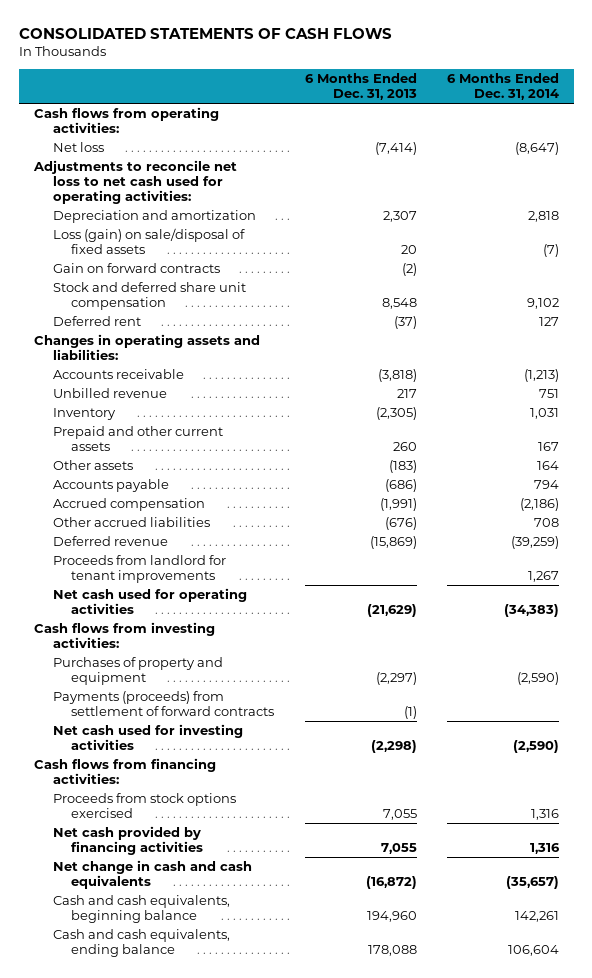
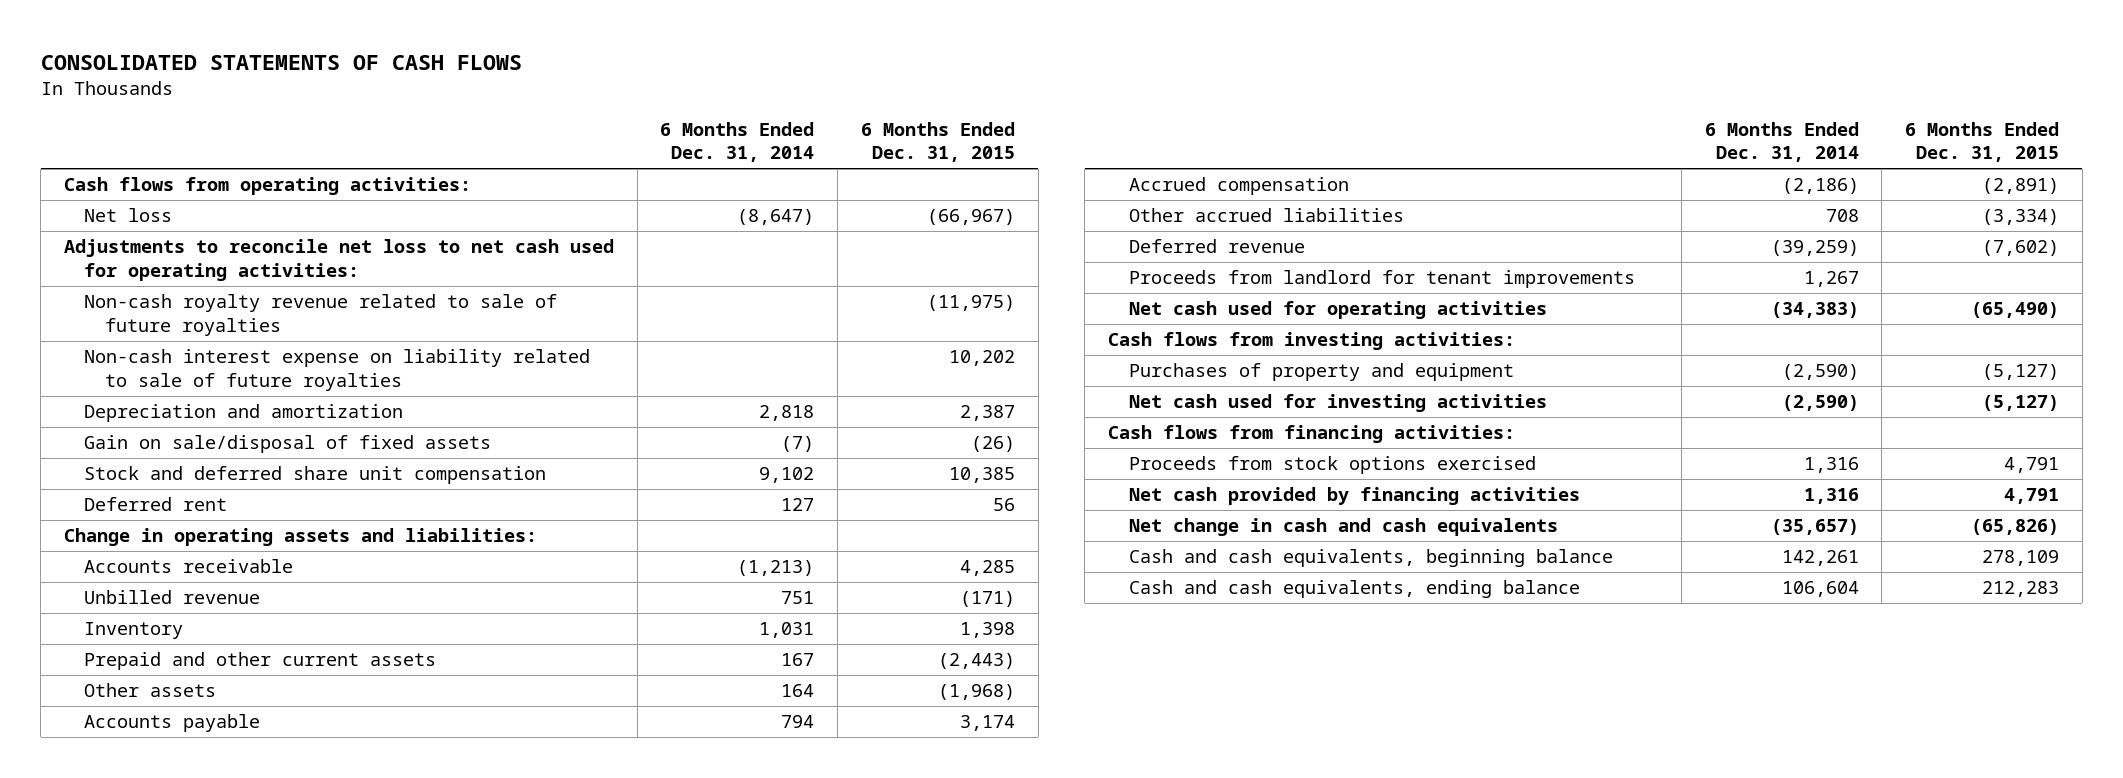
[304,73,417,101] 6 Months Ended Dec. 31, 2013 -> none
none -> [860,121,1015,163] 6 Months Ended Dec. 31, 2015
none -> [84,294,558,337] Non-cash royalty revenue related to sale of future royalties
none -> [84,349,591,392] Non-cash interest expense on liability related to sale of future royalties
[52,263,220,274] Gain on forward contracts -> none
[52,228,245,255] Loss (gain) on sale/disposal of fixed assets -> [84,435,492,454] Gain on sale/disposal of fixed assets
[33,334,260,361] Changes in operating assets and liabilities: -> [63,528,537,547] Change in operating assets and liabilities:
[52,691,275,717] Payments (proceeds) from settlement of forward contracts -> none

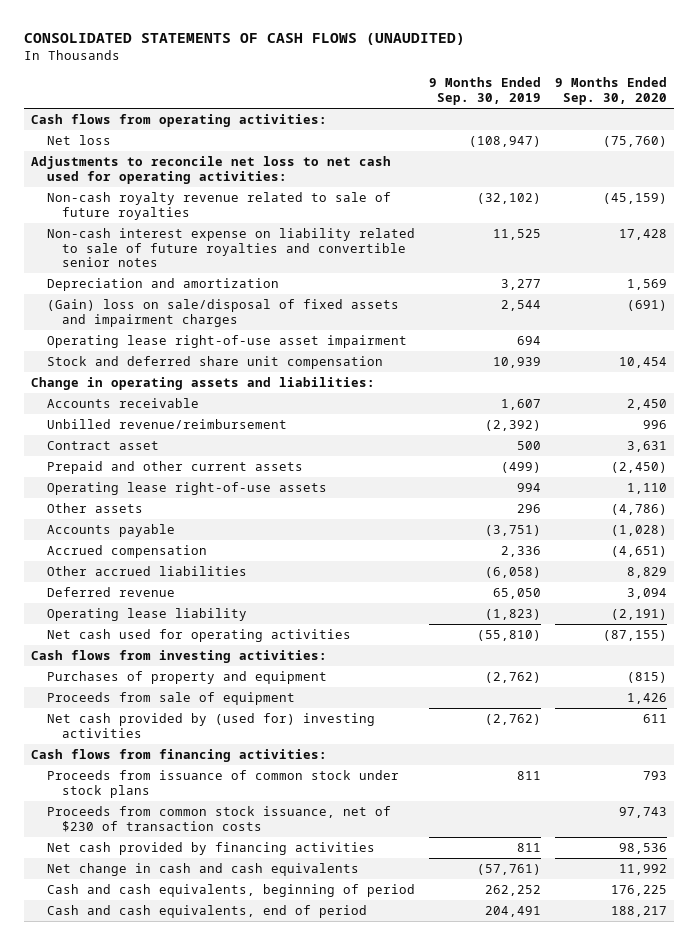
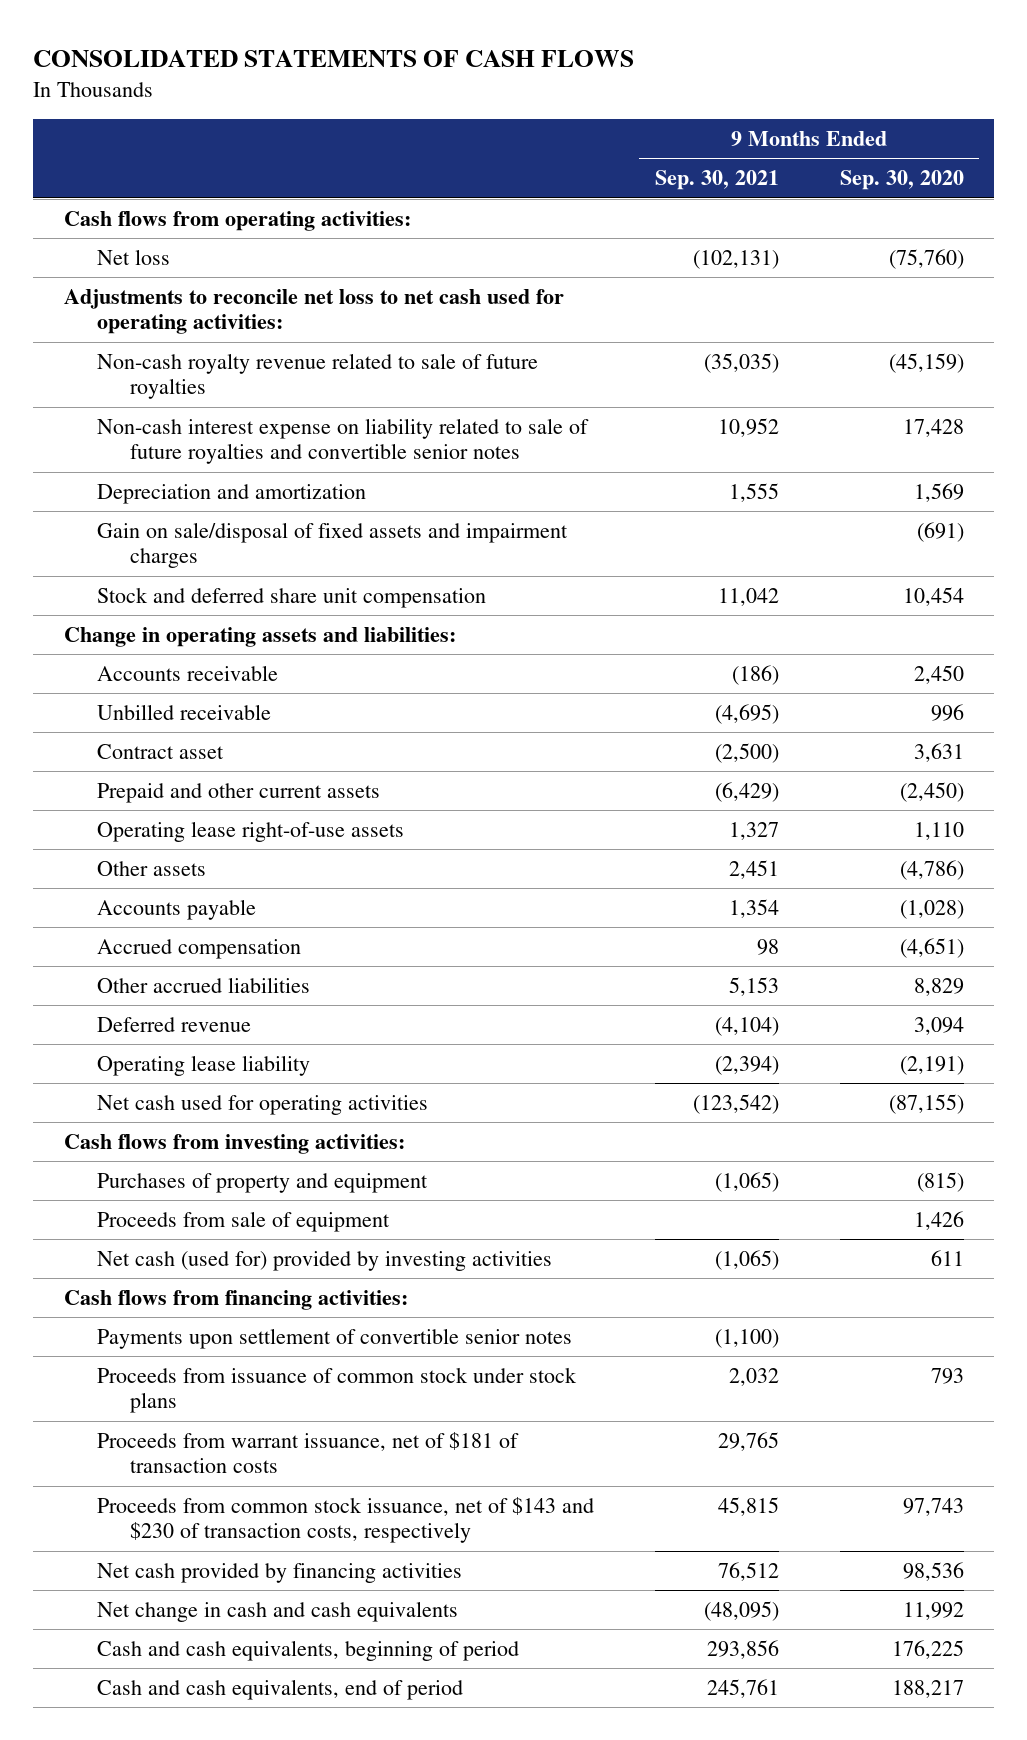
[23,33,465,46] CONSOLIDATED STATEMENTS OF CASH FLOWS (UNAUDITED) -> [33,50,635,68] CONSOLIDATED STATEMENTS OF CASH FLOWS
[428,77,541,105] 9 Months Ended Sep. 30, 2019 -> none
none -> [654,170,779,191] Sep. 30, 2021
[46,335,407,349] Operating lease right-of-use asset impairment -> none
[46,299,399,327] (Gain) loss on sale/disposal of fixed assets and impairment charges -> [96,521,568,569] Gain on sale/disposal of fixed assets and impairment charges
[46,419,287,430] Unbilled revenue/reimbursement -> [96,703,271,720] Unbilled receivable
[46,713,375,738] Net cash provided by (used for) investing activities -> [96,1250,552,1271] Net cash (used for) provided by investing activities
none -> [96,1327,572,1349] Payments upon settlement of convertible senior notes
none -> [96,1431,519,1474] Proceeds from warrant issuance, net of $181 of transaction costs
[46,806,391,832] Proceeds from common stock issuance, net of $230 of transaction costs -> [96,1496,594,1544] Proceeds from common stock issuance, net of $143 and $230 of transaction costs, respectively

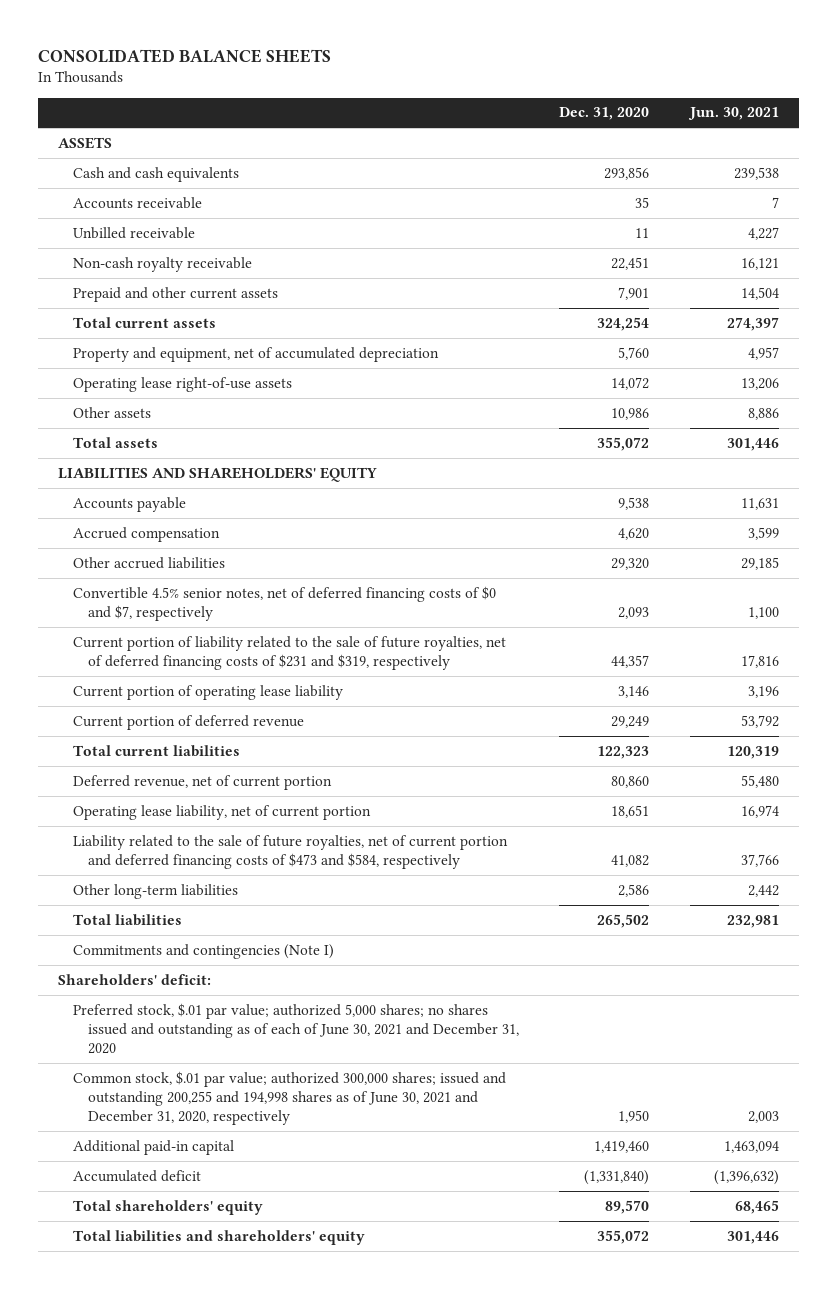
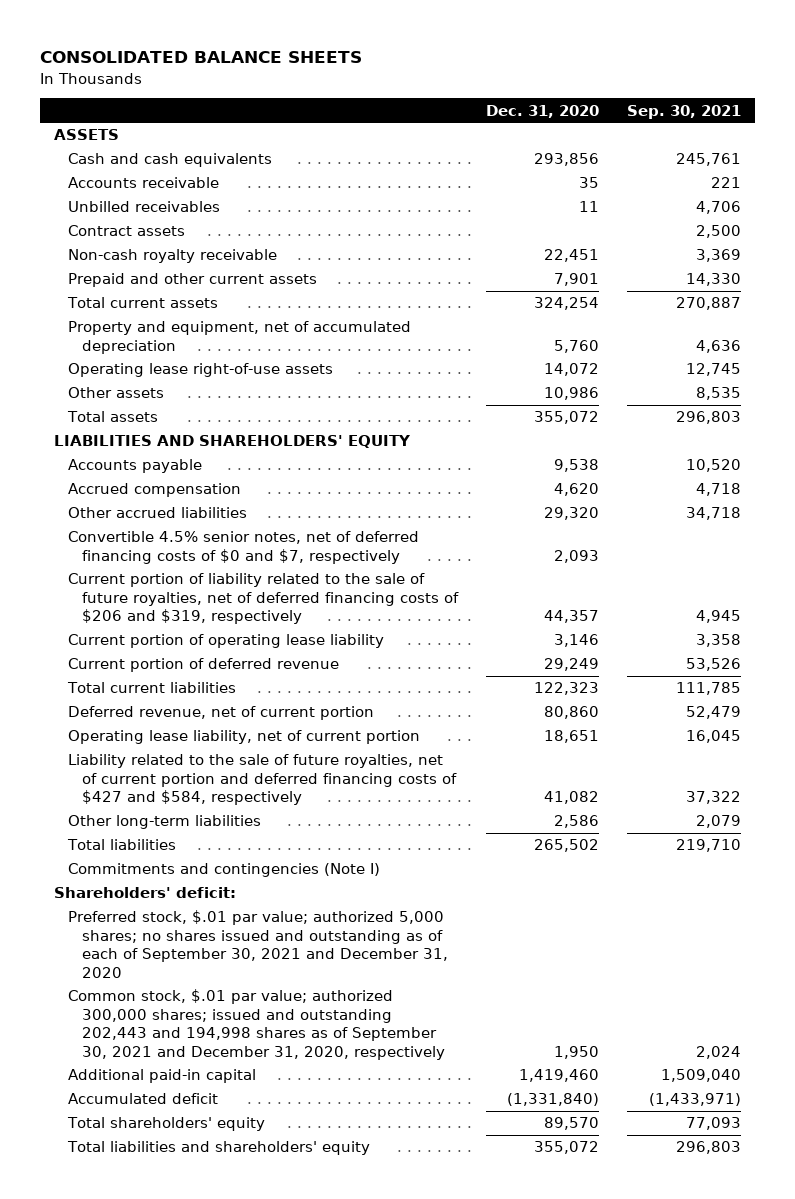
[687,107,779,121] Jun. 30, 2021 -> none
none -> [626,104,741,119] Sep. 30, 2021
[72,226,195,239] Unbilled receivable -> [68,201,221,213] Unbilled receivables
none -> [68,225,186,237] Contract assets
[72,635,506,671] Current portion of liability related to the sale of future royalties, net of deferred financing costs of $231 and $319, respectively -> [68,573,459,625] Current portion of liability related to the sale of future royalties, net of deferred financing costs of $206 and $319, respectively
[72,834,508,870] Liability related to the sale of future royalties, net of current portion and deferred financing costs of $473 and $584, respectively -> [68,754,457,806] Liability related to the sale of future royalties, net of current portion and deferred financing costs of $427 and $584, respectively
[72,1002,520,1055] Preferred stock, $.01 par value; authorized 5,000 shares; no shares issued and outstanding as of each of June 30, 2021 and December 31, 2020 -> [68,910,448,978] Preferred stock, $.01 par value; authorized 5,000 shares; no shares issued and outstanding as of each of September 30, 2021 and December 31, 2020
[72,1070,506,1126] Common stock, $.01 par value; authorized 300,000 shares; issued and outstanding 200,255 and 194,998 shares as of June 30, 2021 and December 31, 2020, respectively -> [68,989,445,1060] Common stock, $.01 par value; authorized 300,000 shares; issued and outstanding 202,443 and 194,998 shares as of September 30, 2021 and December 31, 2020, respectively

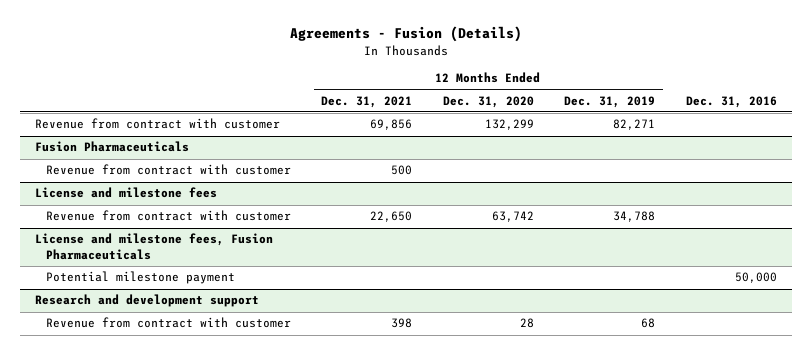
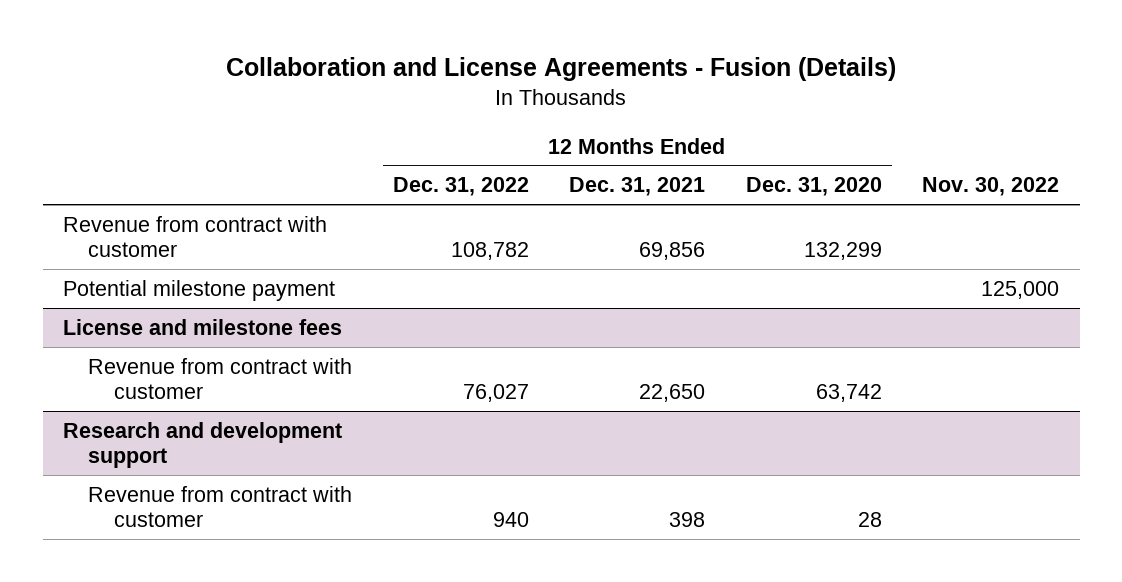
[289,26,522,43] Agreements - Fusion (Details) -> [226,57,897,82] Collaboration and License Agreements - Fusion (Details)
[564,95,656,108] Dec. 31, 2019 -> none
[685,95,777,108] Dec. 31, 2016 -> none
none -> [392,177,529,197] Dec. 31, 2022
none -> [922,177,1060,197] Nov. 30, 2022
[34,141,189,153] Fusion Pharmaceuticals -> none
[45,164,291,176] Revenue from contract with customer -> none
none -> [62,279,335,301] Potential milestone payment
[34,233,273,260] License and milestone fees, Fusion Pharmaceuticals -> none
[45,271,235,285] Potential milestone payment -> none

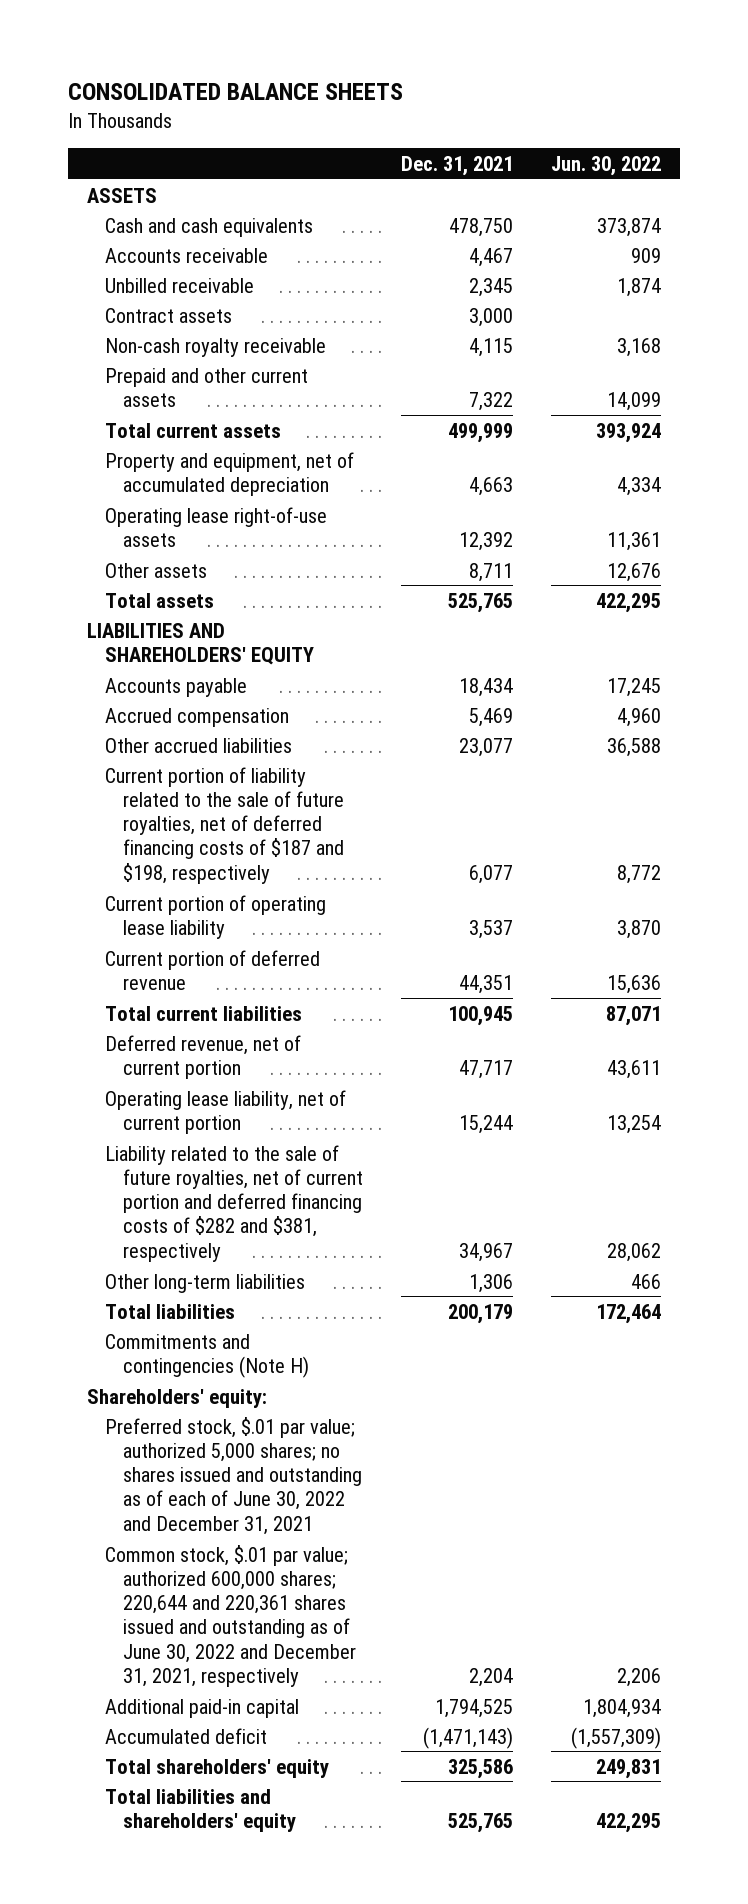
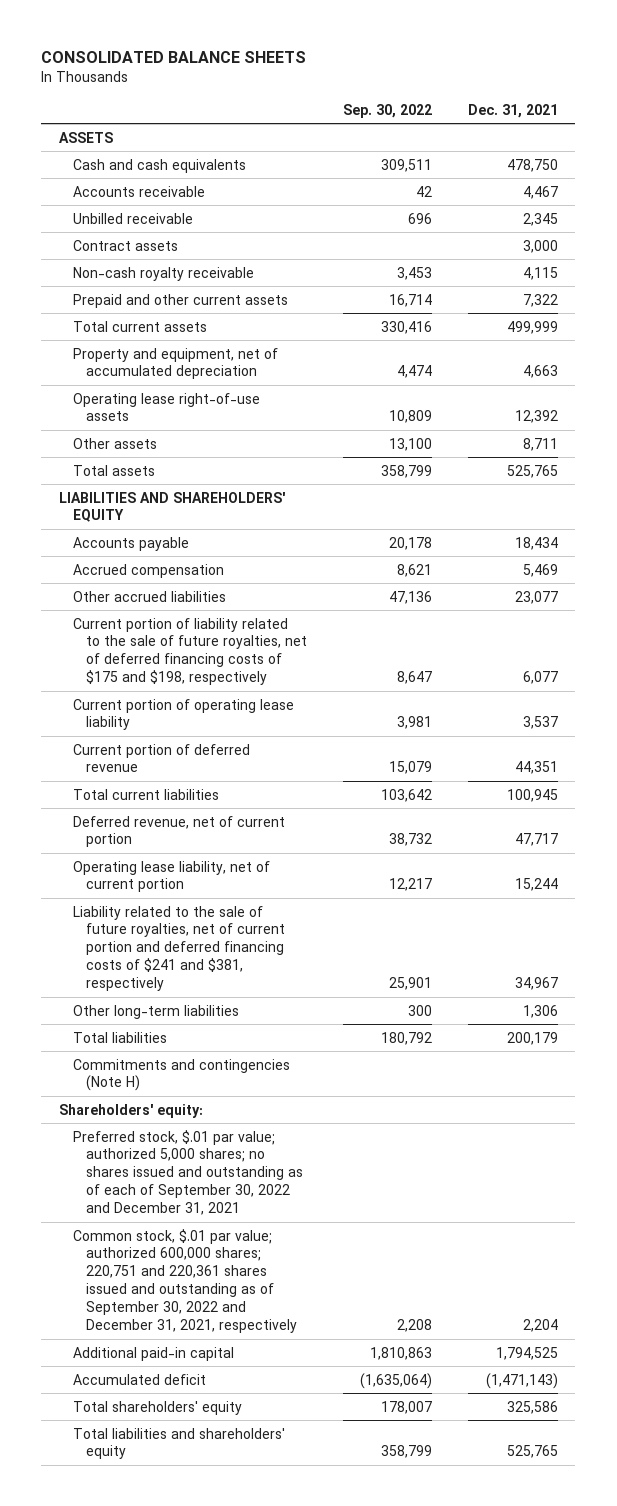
[551,155,662,176] Jun. 30, 2022 -> none
none -> [342,103,432,118] Sep. 30, 2022
[104,766,344,884] Current portion of liability related to the sale of future royalties, net of deferred financing costs of $187 and $198, respectively -> [72,617,308,686] Current portion of liability related to the sale of future royalties, net of deferred financing costs of $175 and $198, respectively
[104,1144,363,1262] Liability related to the sale of future royalties, net of current portion and deferred financing costs of $282 and $381, respectively -> [72,905,286,992] Liability related to the sale of future royalties, net of current portion and deferred financing costs of $241 and $381, respectively
[104,1416,362,1535] Preferred stock, $.01 par value; authorized 5,000 shares; no shares issued and outstanding as of each of June 30, 2022 and December 31, 2021 -> [72,1129,304,1216] Preferred stock, $.01 par value; authorized 5,000 shares; no shares issued and outstanding as of each of September 30, 2022 and December 31, 2021
[104,1544,356,1687] Common stock, $.01 par value; authorized 600,000 shares; 220,644 and 220,361 shares issued and outstanding as of June 30, 2022 and December 31, 2021, respectively -> [72,1228,298,1334] Common stock, $.01 par value; authorized 600,000 shares; 220,751 and 220,361 shares issued and outstanding as of September 30, 2022 and December 31, 2021, respectively

